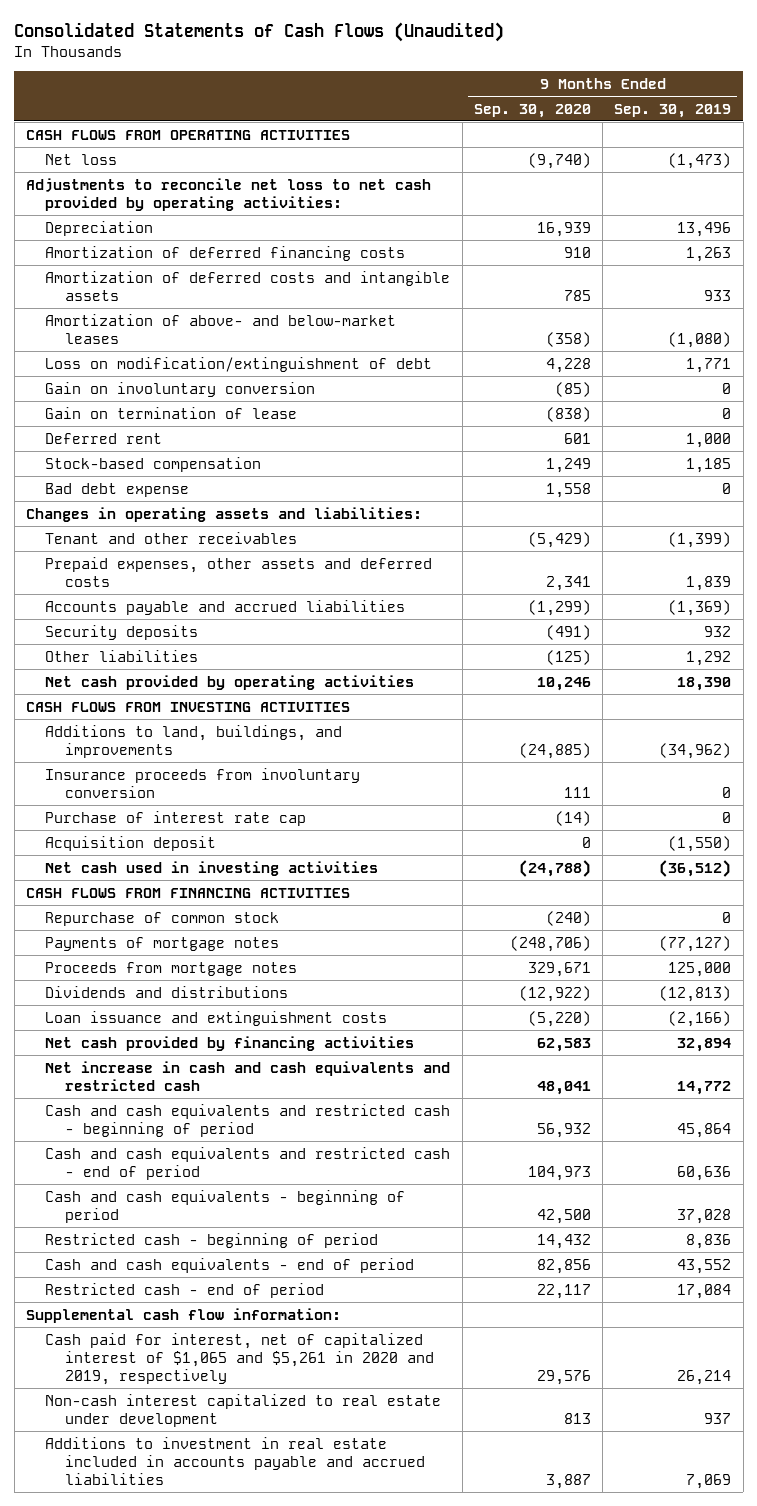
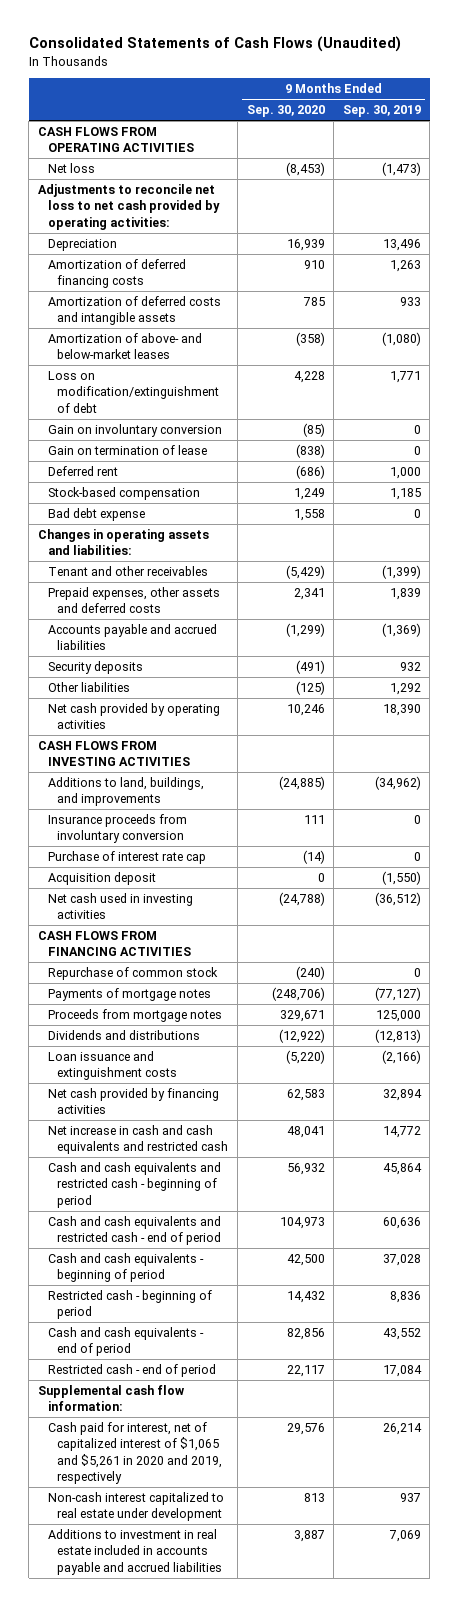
[527,152,591,169] (9,740) -> [285,162,325,177] (8,453)
[563,432,591,444] 601 -> [295,465,325,480] (686)

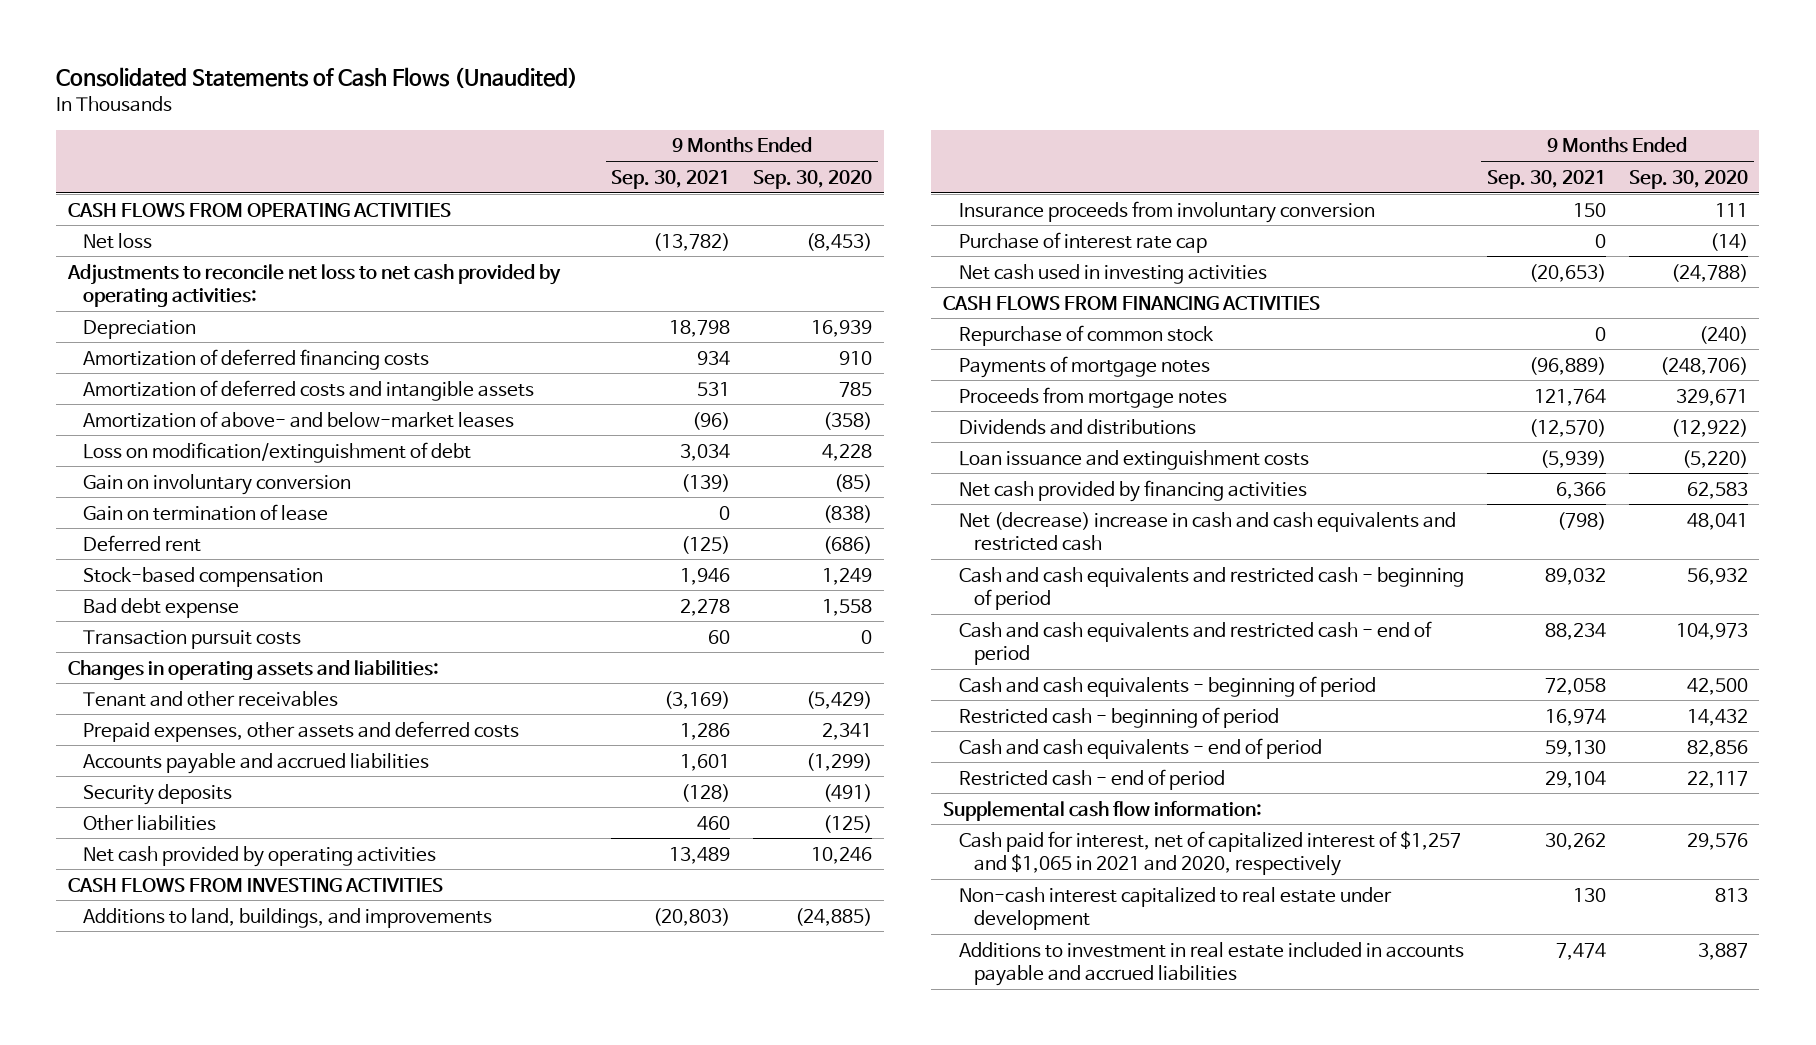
[342,105,421,118] Sep. 30, 2019 -> none
none -> [611,169,731,189] Sep. 30, 2021
none -> [83,629,302,649] Transaction pursuit costs
[47,872,156,886] Acquisition deposit -> none
[47,1125,229,1155] Net increase in cash and cash equivalents and restricted cash -> [958,511,1456,552] Net (decrease) increase in cash and cash equivalents and restricted cash
[47,1422,223,1485] Cash paid for interest, net of capitalized interest of $1,065 and $5,261 in 2020 and 2019, respectively -> [958,830,1461,877] Cash paid for interest, net of capitalized interest of $1,257 and $1,065 in 2021 and 2020, respectively

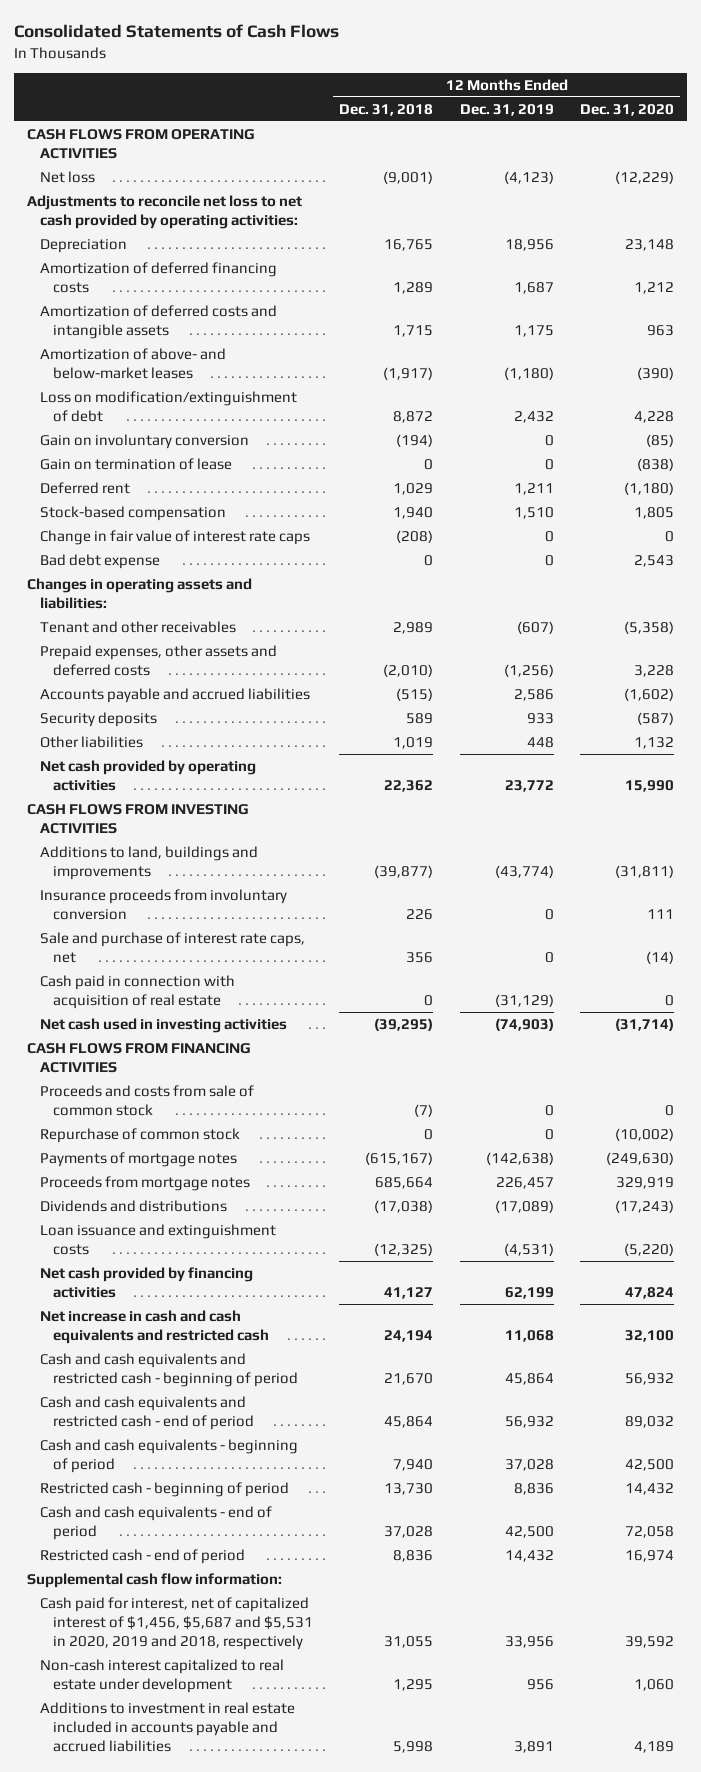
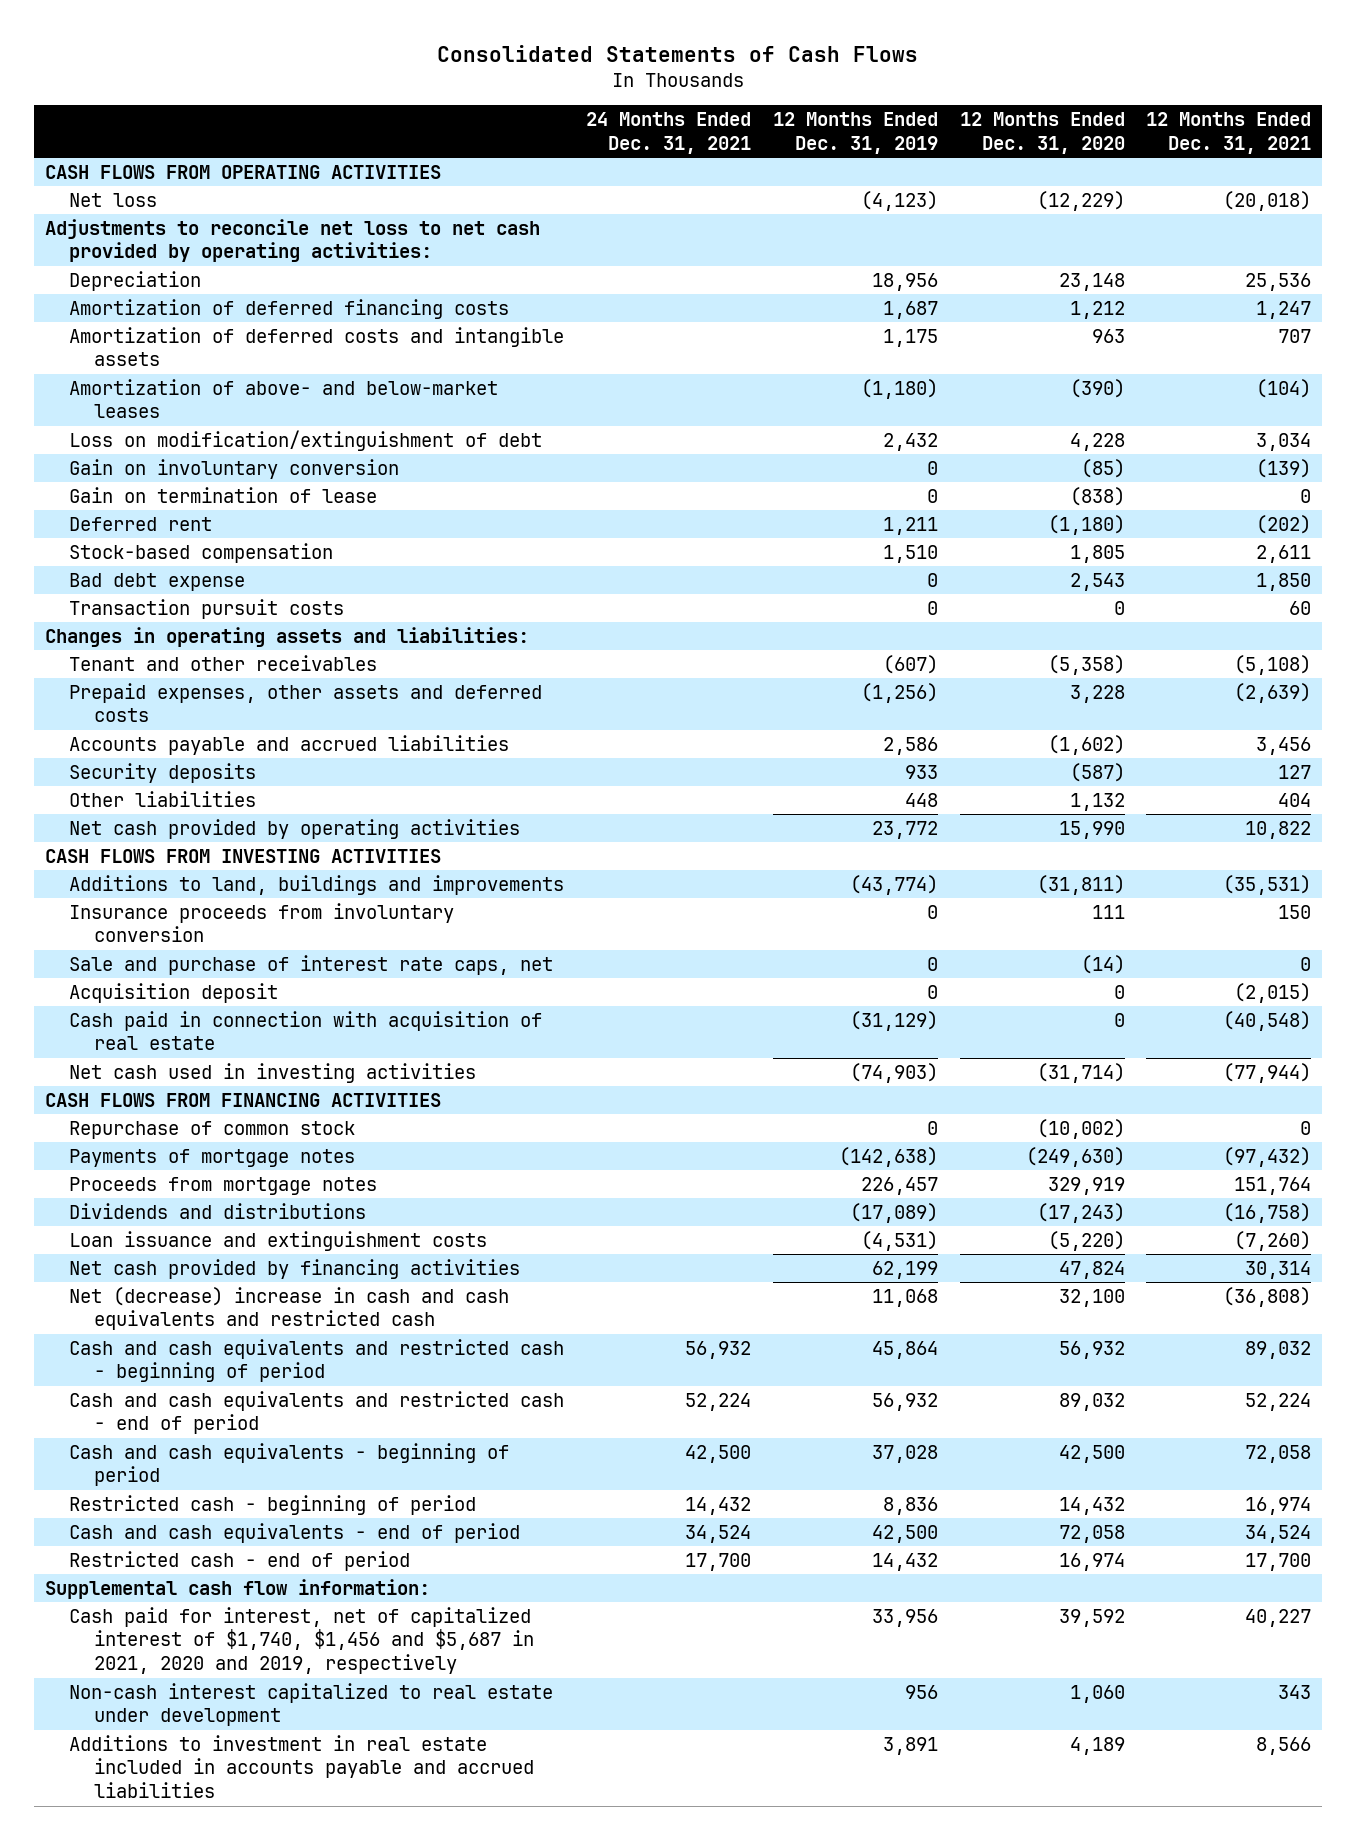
[339,103,434,116] Dec. 31, 2018 -> none
none -> [585,112,751,154] 24 Months Ended Dec. 31, 2021
none -> [1146,112,1312,154] 12 Months Ended Dec. 31, 2021
[40,529,311,545] Change in fair value of interest rate caps -> none
none -> [69,598,345,619] Transaction pursuit costs
none -> [69,982,279,1003] Acquisition deposit
[40,1084,255,1117] Proceeds and costs from sale of common stock -> none
[40,1309,270,1345] Net increase in cash and cash equivalents and restricted cash -> [69,1286,510,1331] Net (decrease) increase in cash and cash equivalents and restricted cash
[40,1596,314,1651] Cash paid for interest, net of capitalized interest of $1,456, $5,687 and $5,531 in 2020, 2019 and 2018, respectively -> [69,1606,534,1674] Cash paid for interest, net of capitalized interest of $1,740, $1,456 and $5,687 in 2021, 2020 and 2019, respectively

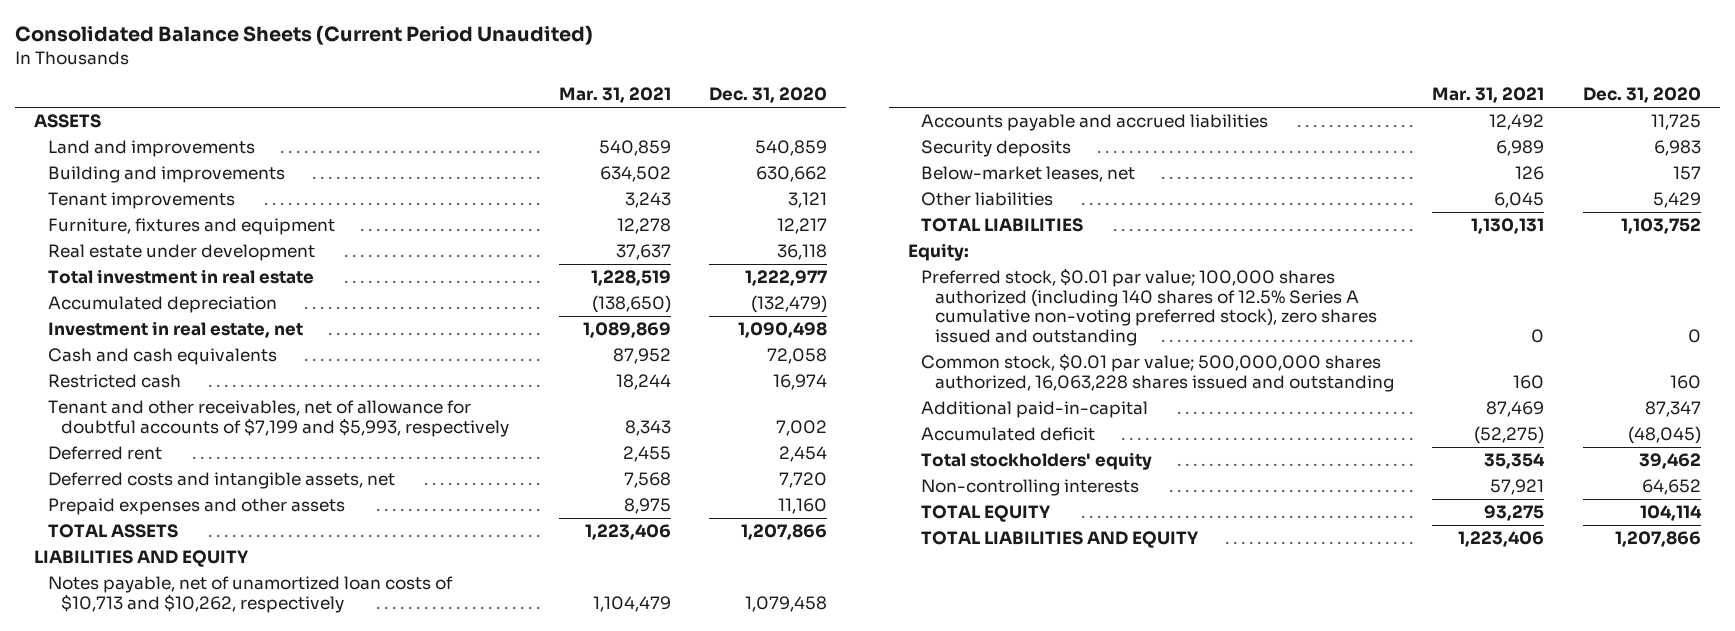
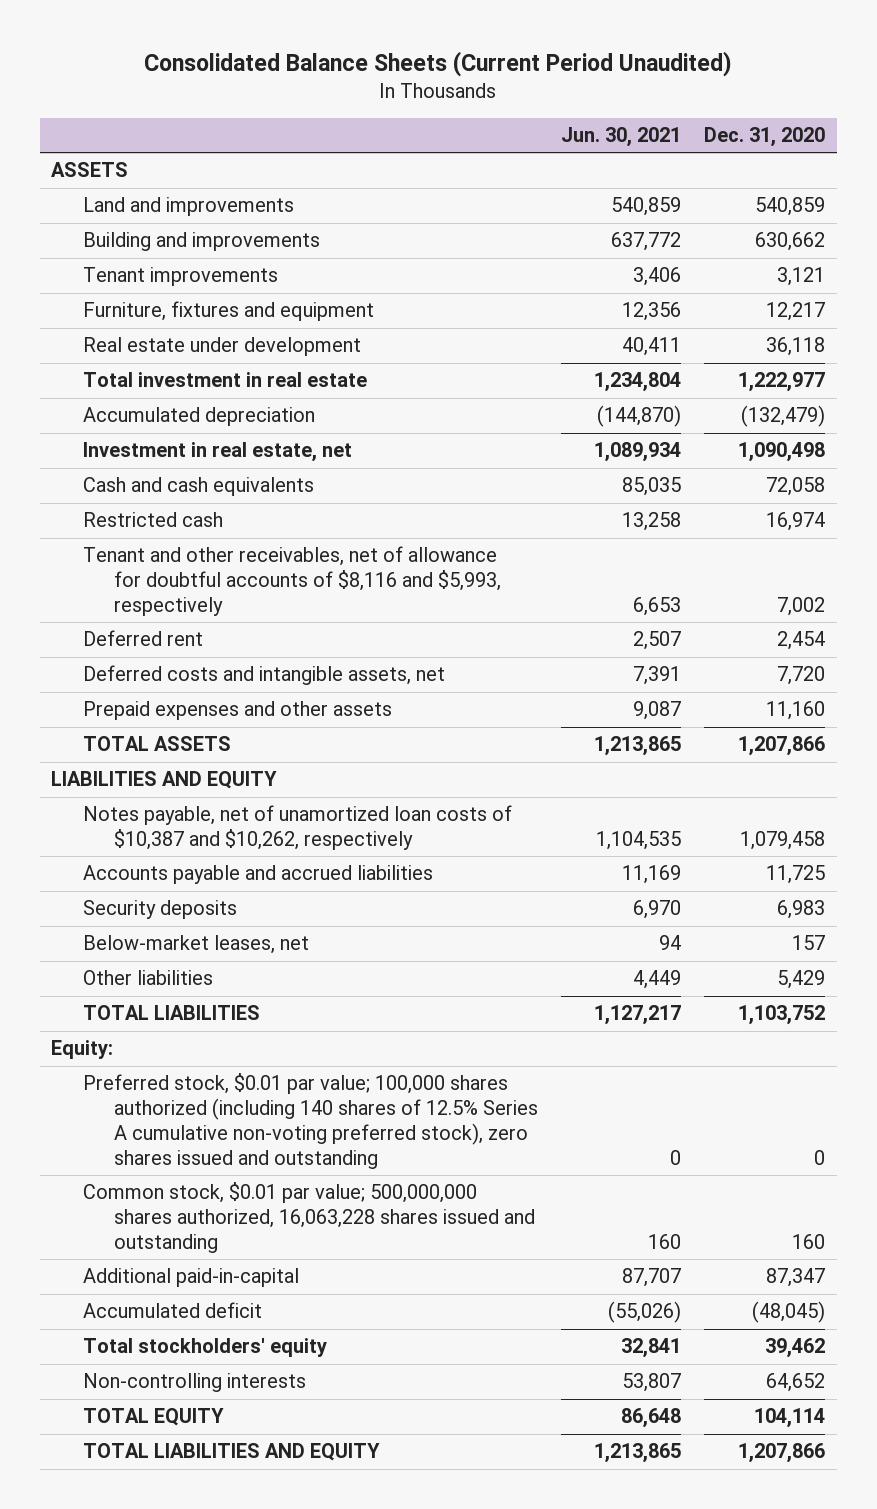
[558,87,671,104] Mar. 31, 2021 -> none
none -> [561,126,682,147] Jun. 30, 2021
[47,400,510,437] Tenant and other receivables, net of allowance for doubtful accounts of $7,199 and $5,993, respectively -> [82,546,502,617] Tenant and other receivables, net of allowance for doubtful accounts of $8,116 and $5,993, respectively
[47,576,453,613] Notes payable, net of unamortized loan costs of $10,713 and $10,262, respectively -> [82,805,512,851] Notes payable, net of unamortized loan costs of $10,387 and $10,262, respectively

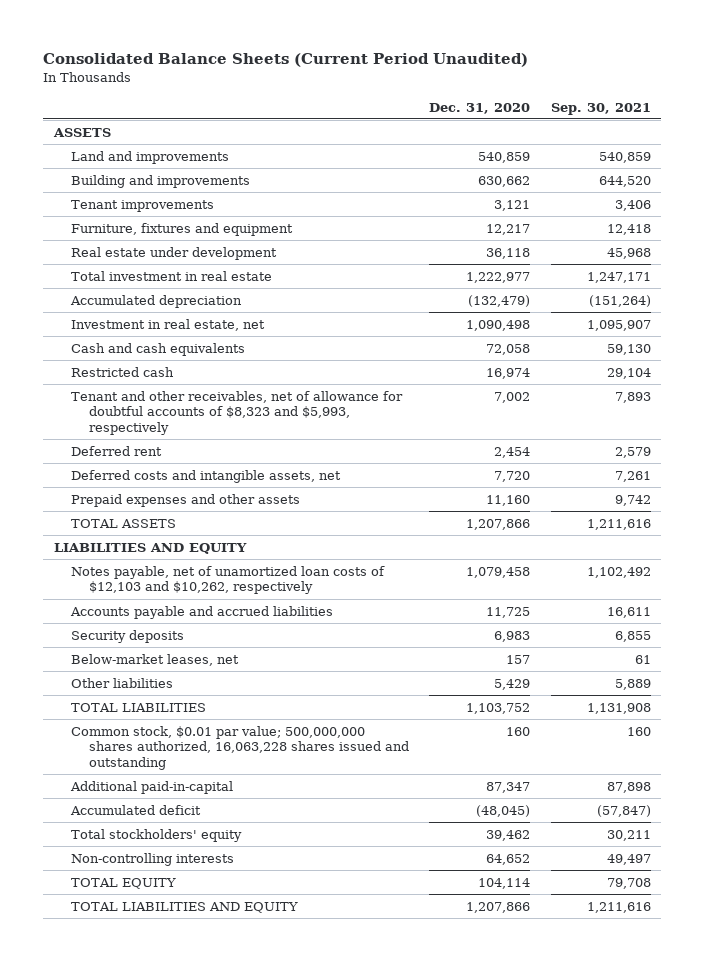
[561,126,682,147] Jun. 30, 2021 -> none
none -> [550,102,651,115] Sep. 30, 2021
[82,546,502,617] Tenant and other receivables, net of allowance for doubtful accounts of $8,116 and $5,993, respectively -> [71,390,404,435] Tenant and other receivables, net of allowance for doubtful accounts of $8,323 and $5,993, respectively
[82,805,512,851] Notes payable, net of unamortized loan costs of $10,387 and $10,262, respectively -> [71,565,386,595] Notes payable, net of unamortized loan costs of $12,103 and $10,262, respectively
[51,1040,114,1060] Equity: -> none
[82,1073,539,1170] Preferred stock, $0.01 par value; 100,000 shares authorized (including 140 shares of 12.5% Series A cumulative non-voting preferred stock), zero shares issued and outstanding -> none

